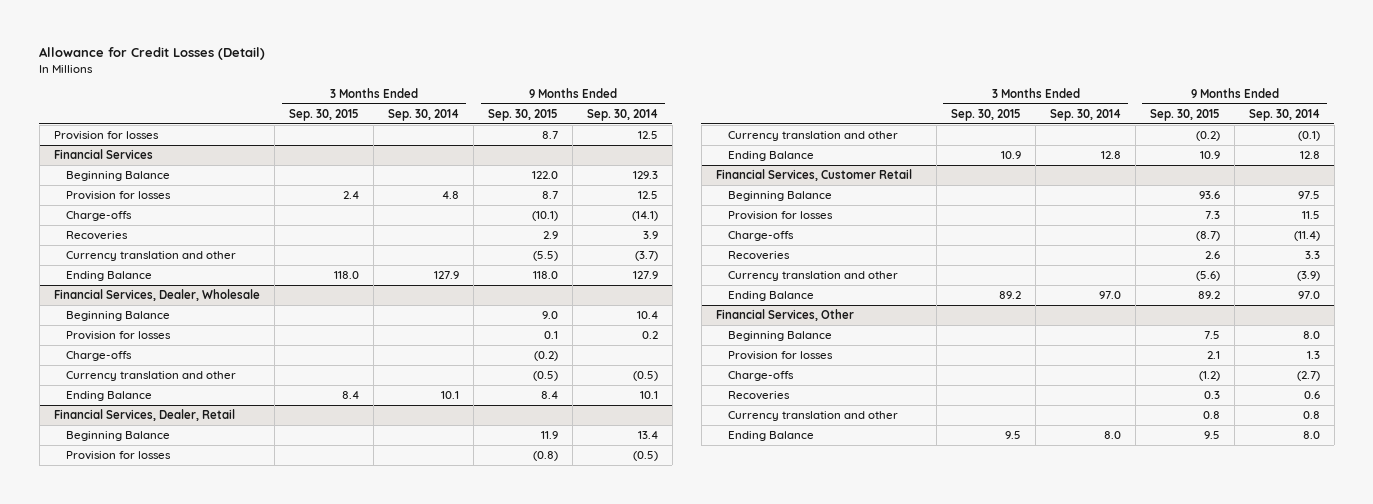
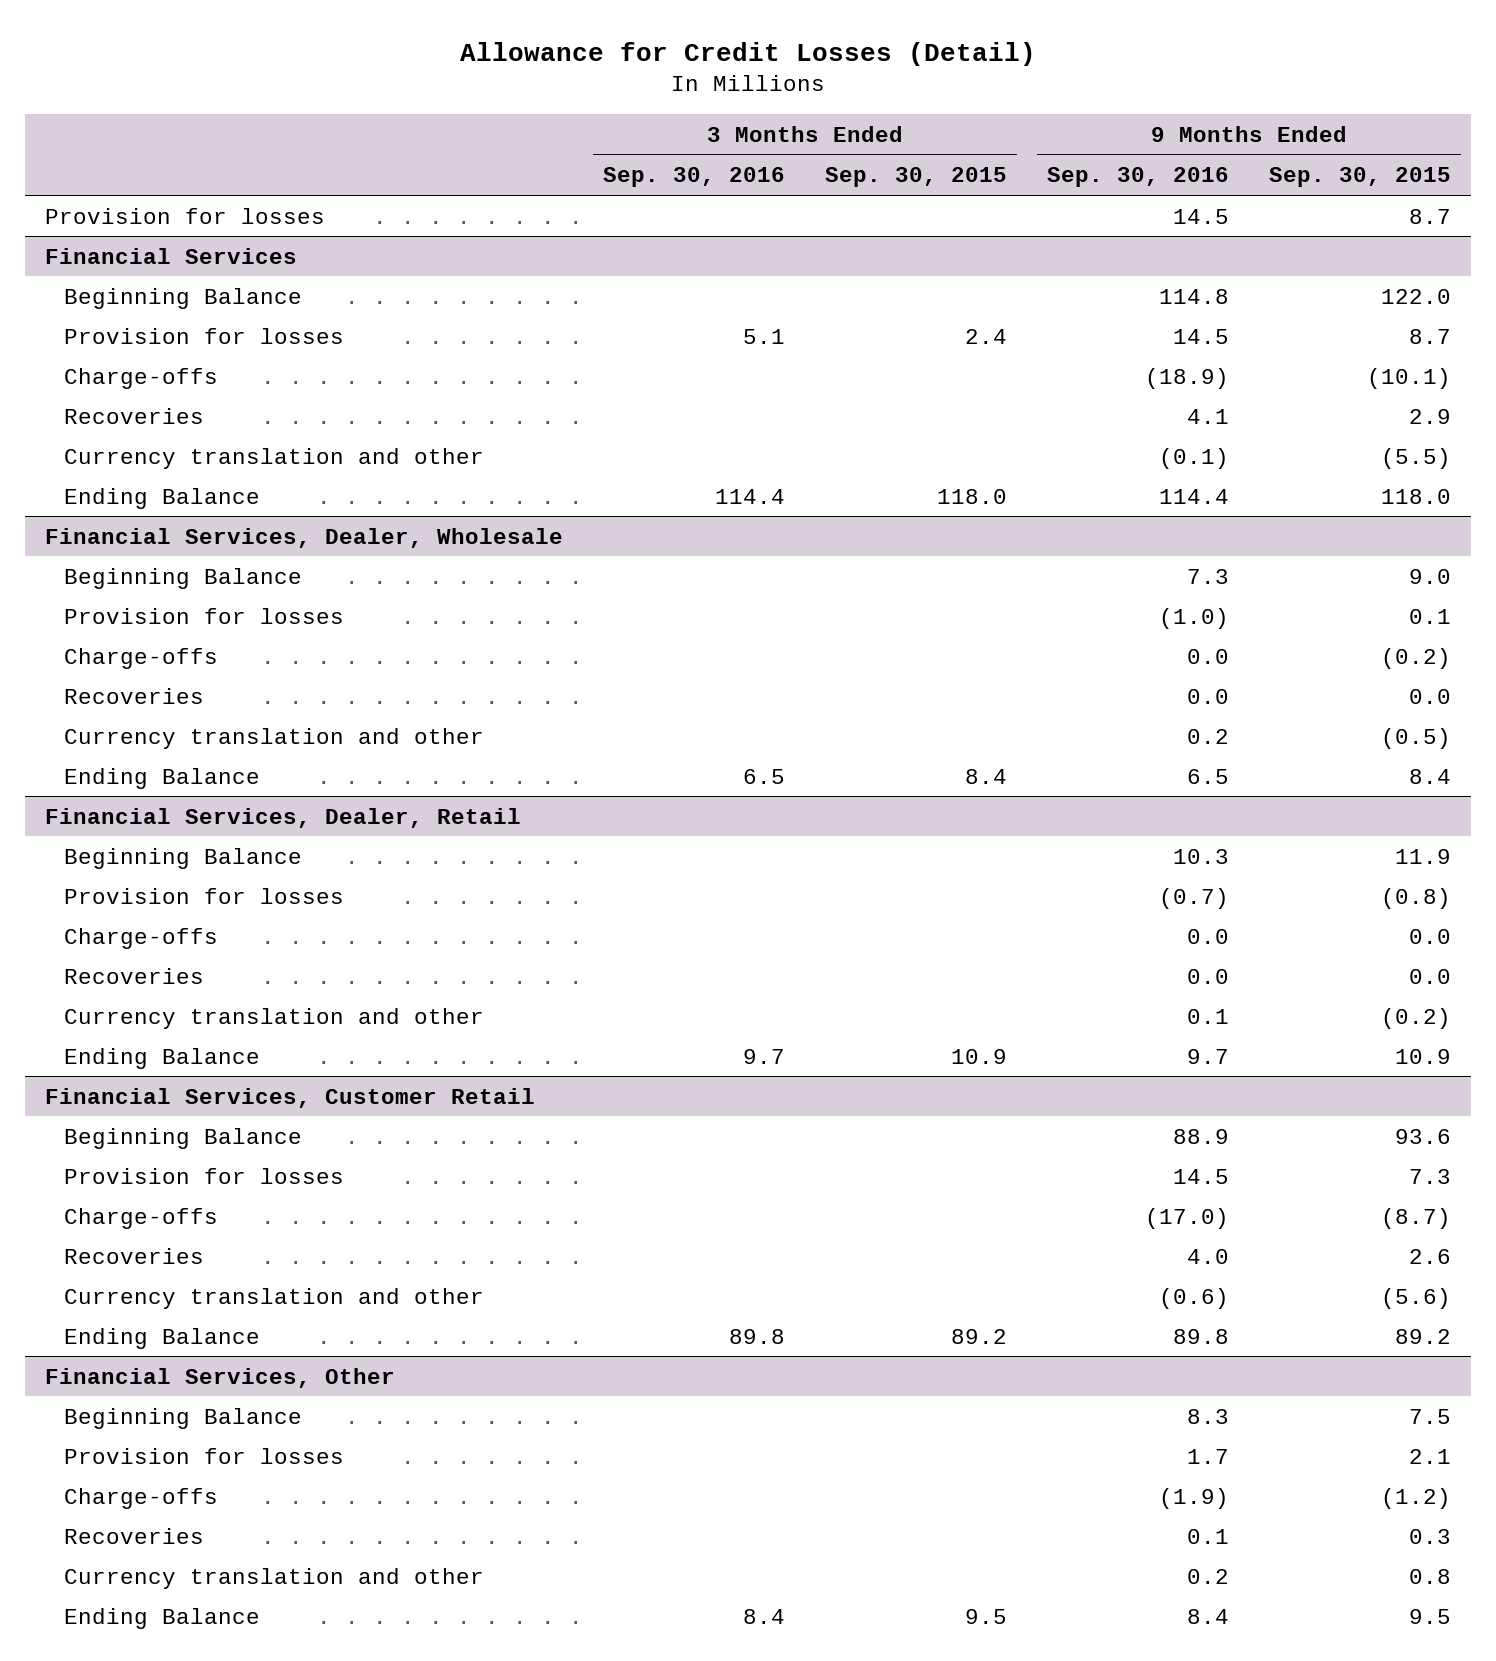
[387,108,459,121] Sep. 30, 2014 -> none
[586,108,658,121] Sep. 30, 2014 -> none
none -> [603,167,786,188] Sep. 30, 2016
none -> [1046,167,1229,188] Sep. 30, 2016
none -> [63,687,204,704] Recoveries
none -> [63,927,218,949] Charge-offs
none -> [63,967,204,984] Recoveries

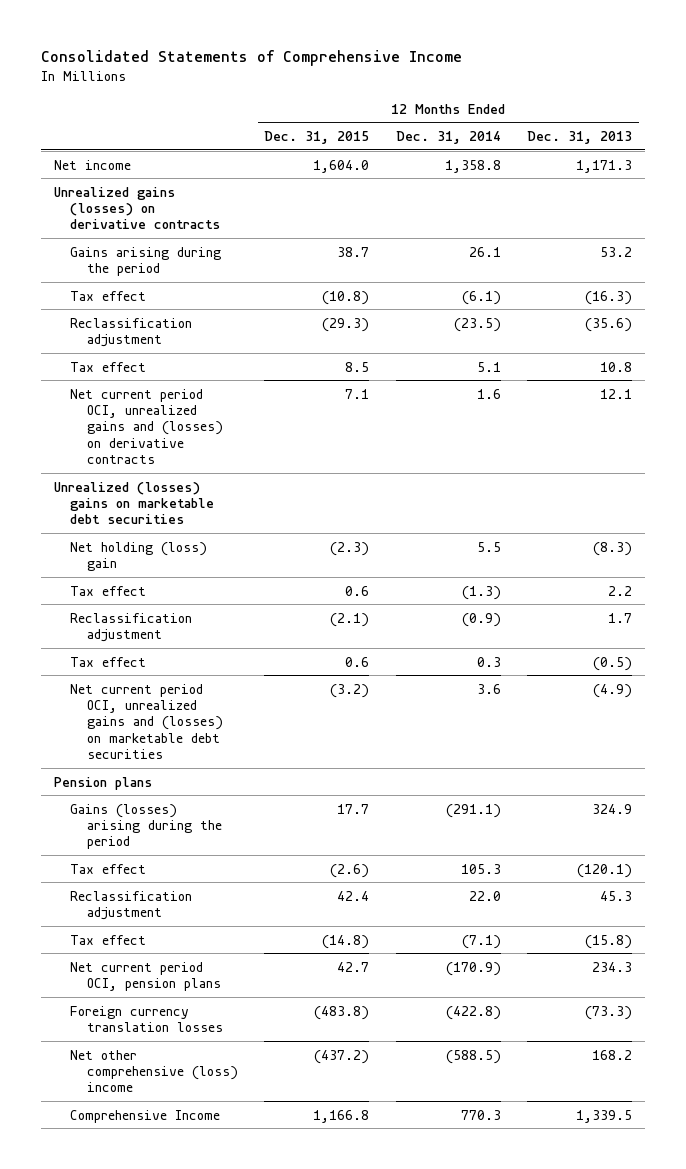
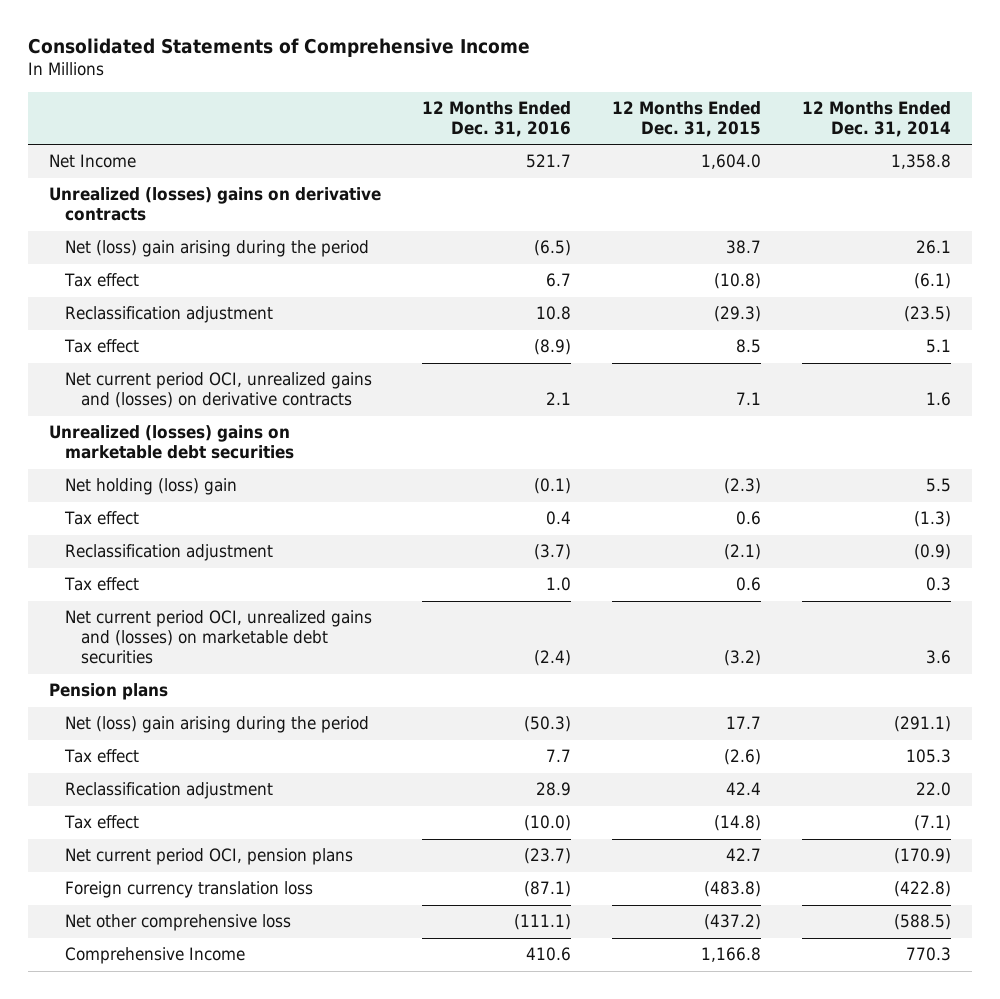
[527,131,633,145] Dec. 31, 2013 -> none
none -> [421,100,571,137] 12 Months Ended Dec. 31, 2016
[53,159,131,170] Net income -> [48,154,136,169] Net Income
[53,186,221,230] Unrealized gains (losses) on derivative contracts -> [48,187,381,222] Unrealized (losses) gains on derivative contracts
[70,246,222,276] Gains arising during the period -> [64,240,369,258] Net (loss) gain arising during the period
[70,803,222,850] Gains (losses) arising during the period -> [64,716,369,734] Net (loss) gain arising during the period
[70,1005,223,1032] Foreign currency translation losses -> [64,881,313,899] Foreign currency translation loss
[70,1049,238,1093] Net other comprehensive (loss) income -> [64,914,291,932] Net other comprehensive loss

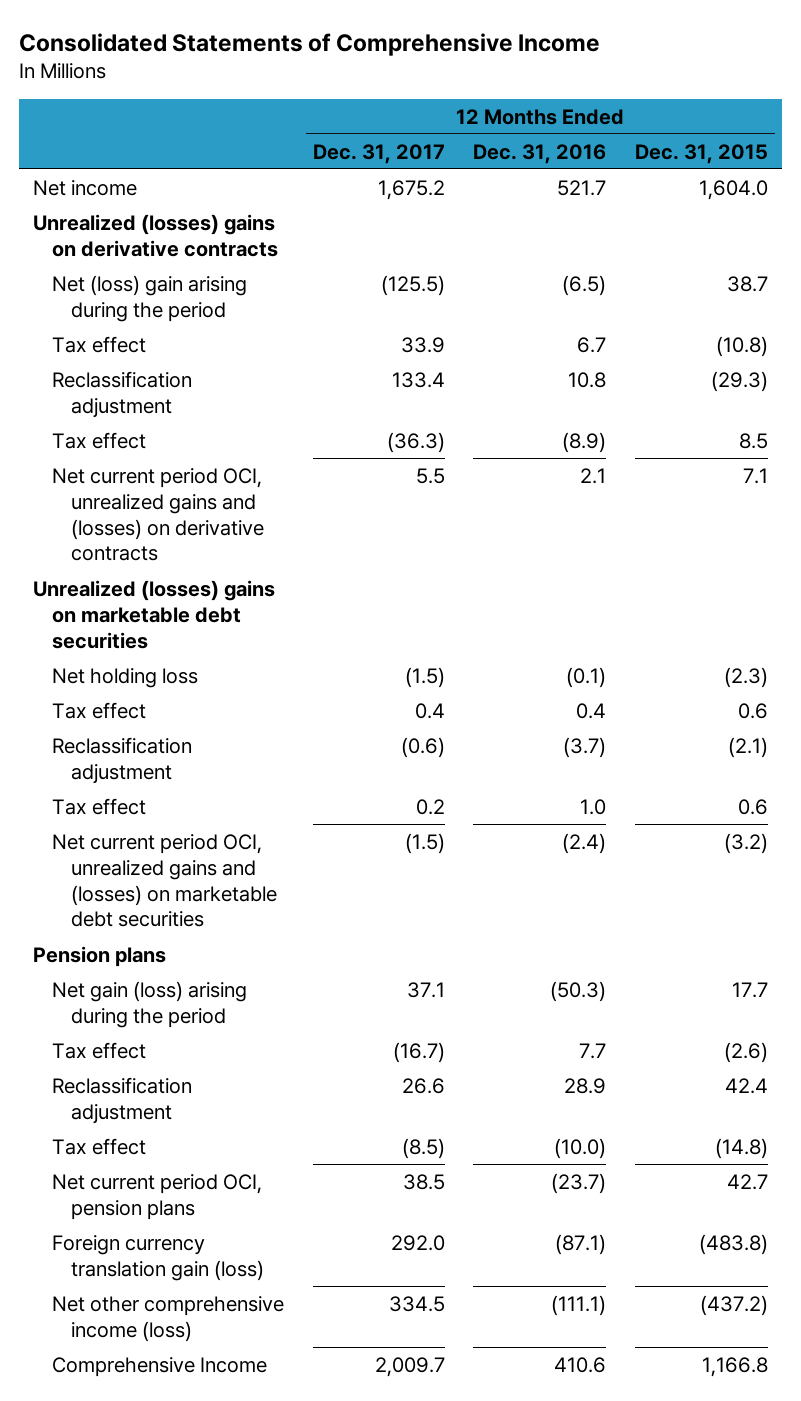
[802,100,952,137] 12 Months Ended Dec. 31, 2014 -> none
none -> [312,143,445,164] Dec. 31, 2017
[48,154,136,169] Net Income -> [32,179,137,196] Net income
[64,478,237,496] Net holding (loss) gain -> [52,667,199,688] Net holding loss
[64,716,369,734] Net (loss) gain arising during the period -> [52,980,248,1028] Net gain (loss) arising during the period
[64,881,313,899] Foreign currency translation loss -> [52,1234,265,1281] Foreign currency translation gain (loss)
[64,914,291,932] Net other comprehensive loss -> [52,1295,285,1342] Net other comprehensive income (loss)

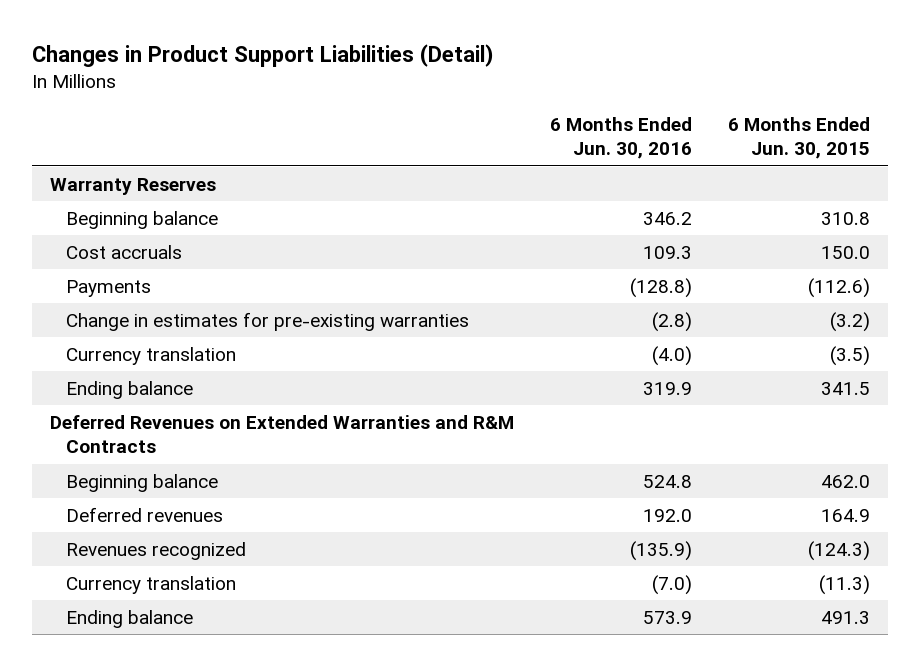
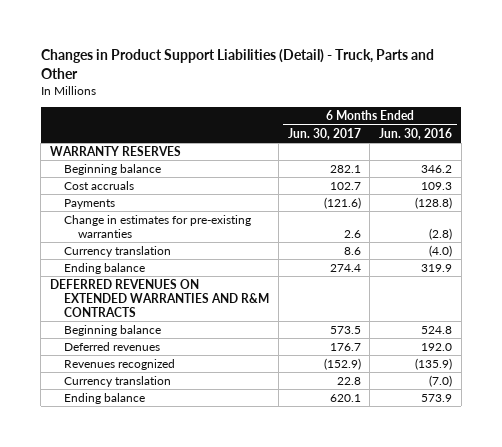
[32,43,495,67] Changes in Product Support Liabilities (Detail) -> [40,48,434,79] Changes in Product Support Liabilities (Detail) - Truck, Parts and Other
[727,117,870,160] 6 Months Ended Jun. 30, 2015 -> none
none -> [287,127,361,140] Jun. 30, 2017
[50,177,217,195] Warranty Reserves -> [50,146,182,157] WARRANTY RESERVES
[50,414,515,454] Deferred Revenues on Extended Warranties and R&M Contracts -> [50,279,270,318] DEFERRED REVENUES ON EXTENDED WARRANTIES AND R&M CONTRACTS

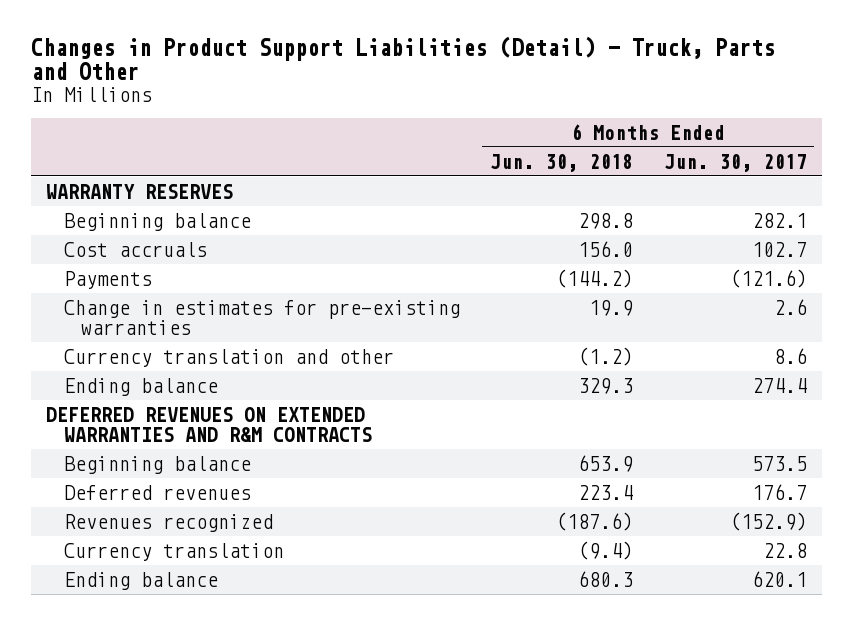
[379,127,453,140] Jun. 30, 2016 -> none
none -> [490,153,634,172] Jun. 30, 2018
[64,246,172,258] Currency translation -> [63,348,394,367] Currency translation and other

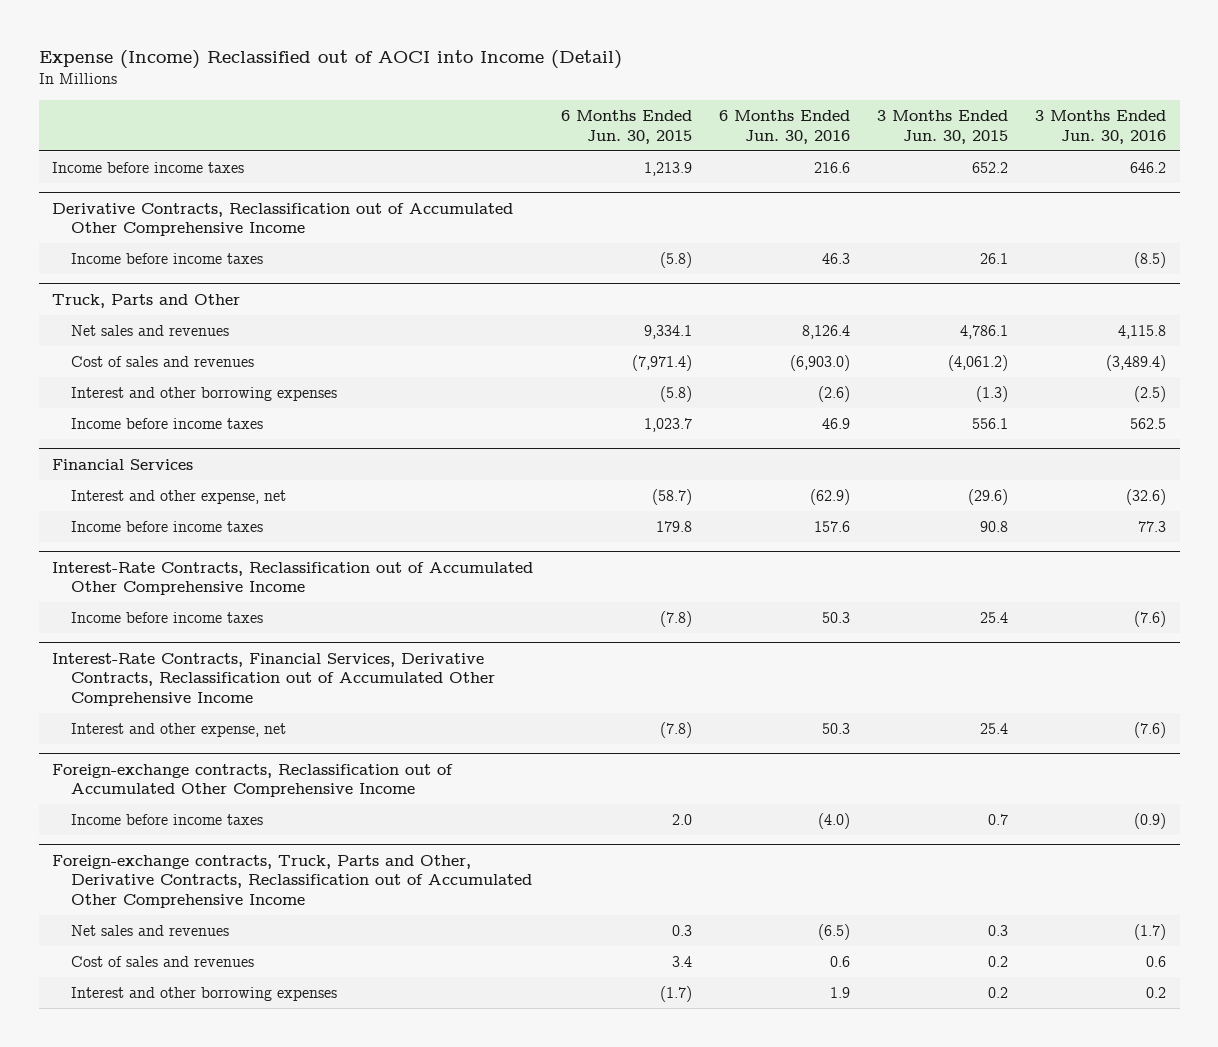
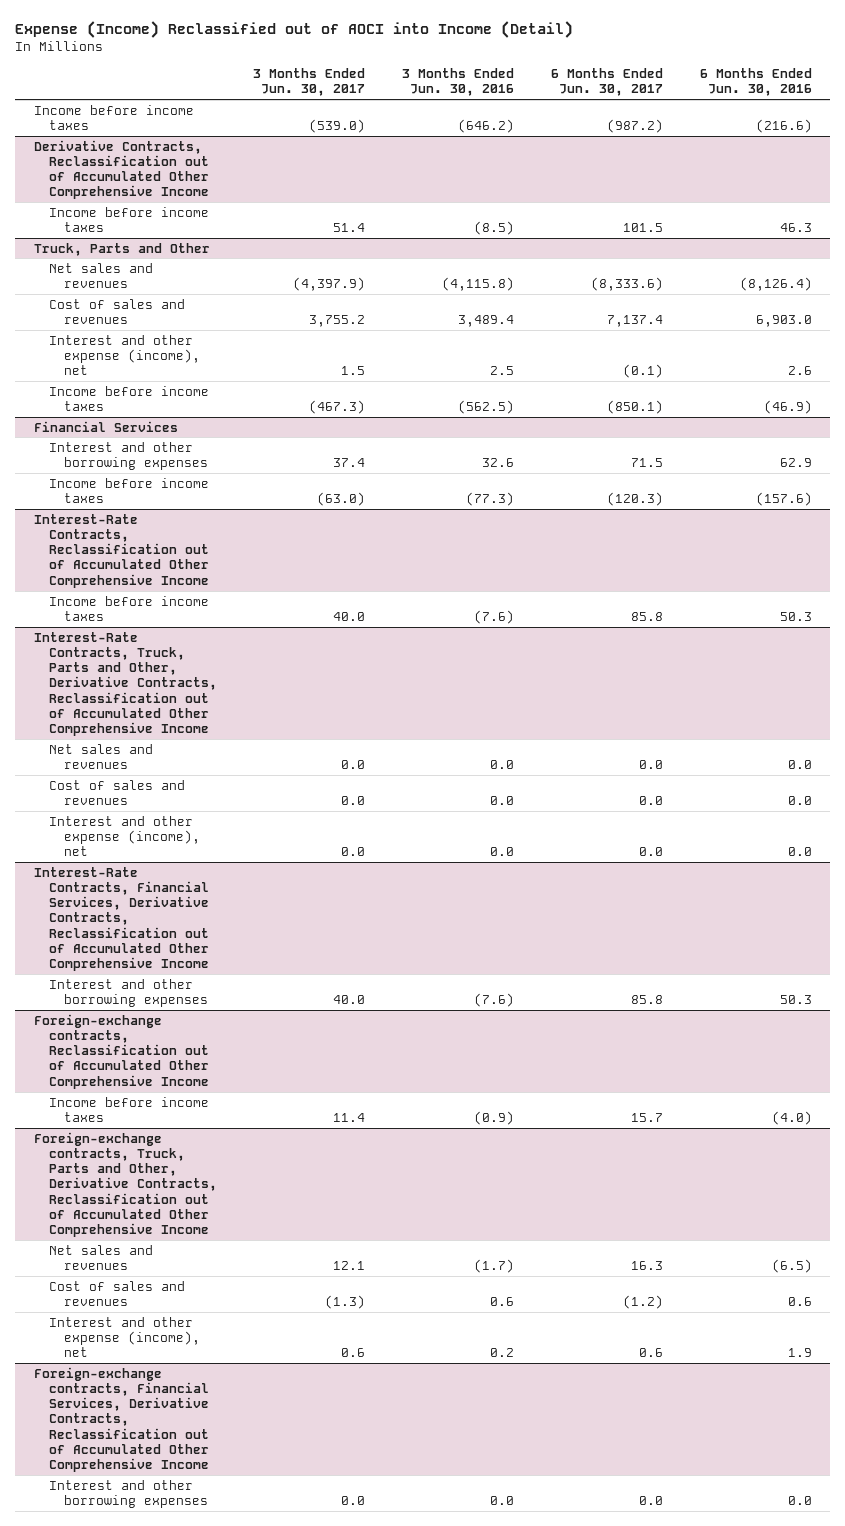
[560,110,692,144] 6 Months Ended Jun. 30, 2015 -> none
[876,110,1008,144] 3 Months Ended Jun. 30, 2015 -> none
none -> [253,68,366,97] 3 Months Ended Jun. 30, 2017
none -> [551,68,664,97] 6 Months Ended Jun. 30, 2017
[813,161,850,173] 216.6 -> [755,118,812,133] (216.6)
[1130,161,1167,173] 646.2 -> [458,118,515,133] (646.2)
[801,324,850,339] 8,126.4 -> [739,276,812,291] (8,126.4)
[1118,324,1167,339] 4,115.8 -> [442,276,515,291] (4,115.8)
[789,354,850,371] (6,903.0) -> [755,314,812,327] 6,903.0
[1106,354,1167,371] (3,489.4) -> [458,314,515,327] 3,489.4
[71,386,338,401] Interest and other borrowing expenses -> [48,334,200,376] Interest and other expense (income), net
[817,385,850,402] (2.6) -> [787,366,812,376] 2.6
[1134,385,1167,402] (2.5) -> [490,366,515,376] 2.5
[821,417,850,429] 46.9 -> [763,399,812,414] (46.9)
[1130,417,1167,429] 562.5 -> [458,399,515,414] (562.5)
[71,489,287,504] Interest and other expense, net -> [48,441,208,470] Interest and other borrowing expenses
[809,488,850,505] (62.9) -> [779,457,812,467] 62.9
[1126,488,1167,505] (32.6) -> [482,457,515,467] 32.6
[813,520,850,532] 157.6 -> [755,491,812,506] (157.6)
[1138,520,1167,532] 77.3 -> [466,491,515,506] (77.3)
none -> [33,631,217,737] Interest-Rate Contracts, Truck, Parts and Other, Derivative Contracts, Reclassification out of Accumulated Other Comprehensive Income
none -> [48,743,153,769] Net sales and revenues
none -> [48,779,185,805] Cost of sales and revenues
none -> [48,815,200,857] Interest and other expense (income), net
[71,722,287,737] Interest and other expense, net -> [48,978,208,1007] Interest and other borrowing expenses
none -> [48,1316,200,1358] Interest and other expense (income), net
none -> [33,1366,209,1473] Foreign-exchange contracts, Financial Services, Derivative Contracts, Reclassification out of Accumulated Other Comprehensive Income
[829,986,850,998] 1.9 -> [787,1495,812,1505] 0.0
[1146,986,1167,998] 0.2 -> [490,1495,515,1505] 0.0

